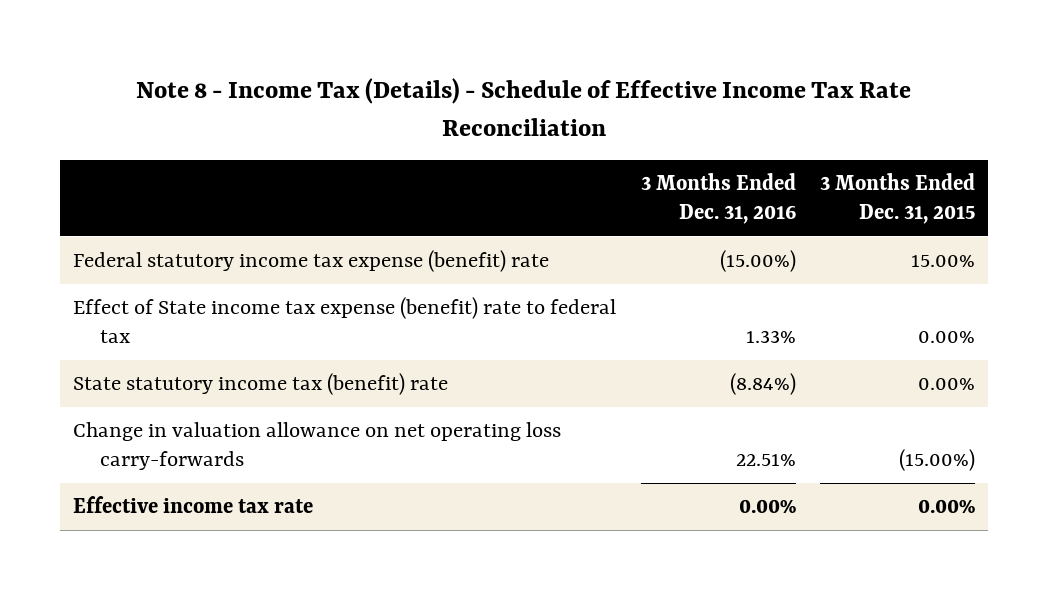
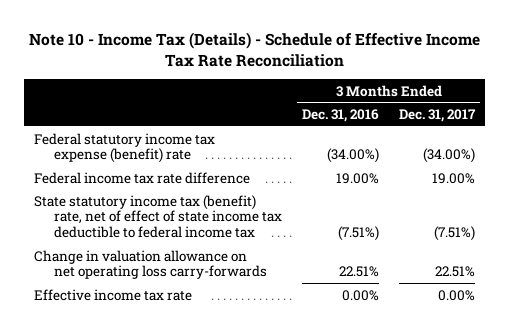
[136,78,912,136] Note 8 - Income Tax (Details) - Schedule of Effective Income Tax Rate Reconciliation -> [28,31,480,67] Note 10 - Income Tax (Details) - Schedule of Effective Income Tax Rate Reconciliation
[820,173,976,225] 3 Months Ended Dec. 31, 2015 -> none
none -> [399,108,477,122] Dec. 31, 2017
[719,250,796,273] (15.00%) -> [327,148,380,164] (34.00%)
[72,297,616,344] Effect of State income tax expense (benefit) rate to federal tax -> [34,171,251,184] Federal income tax rate difference
[745,330,796,344] 1.33% -> [336,172,380,184] 19.00%
[72,373,448,396] State statutory income tax (benefit) rate -> [34,194,282,238] State statutory income tax (benefit) rate, net of effect of state income tax deductible to federal income tax
[729,373,796,396] (8.84%) -> [338,225,380,241] (7.51%)

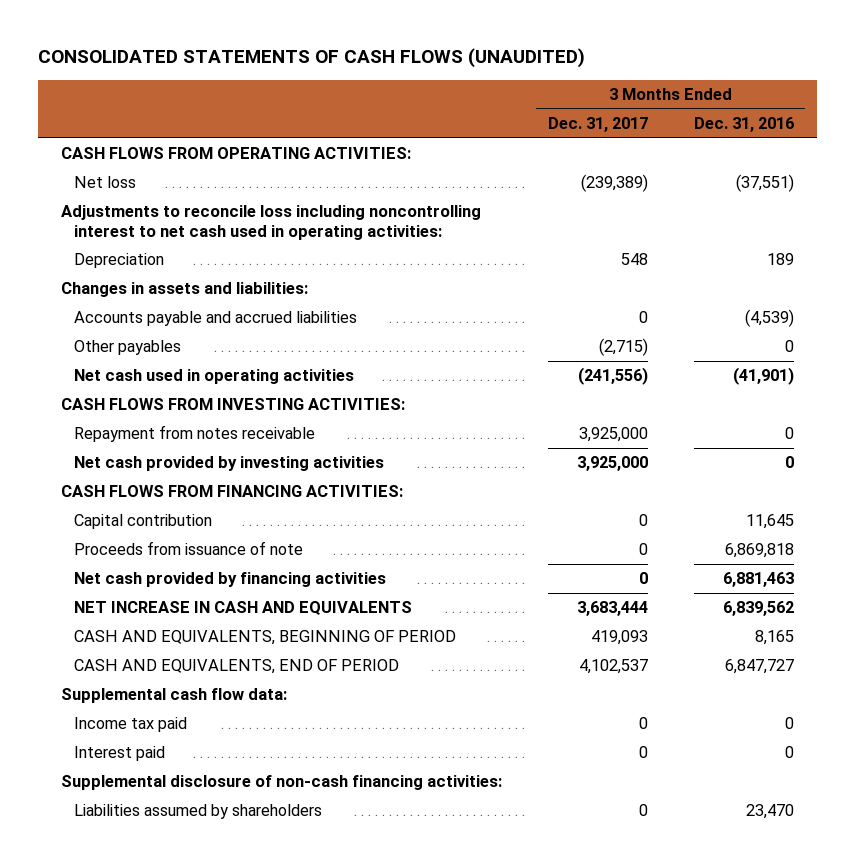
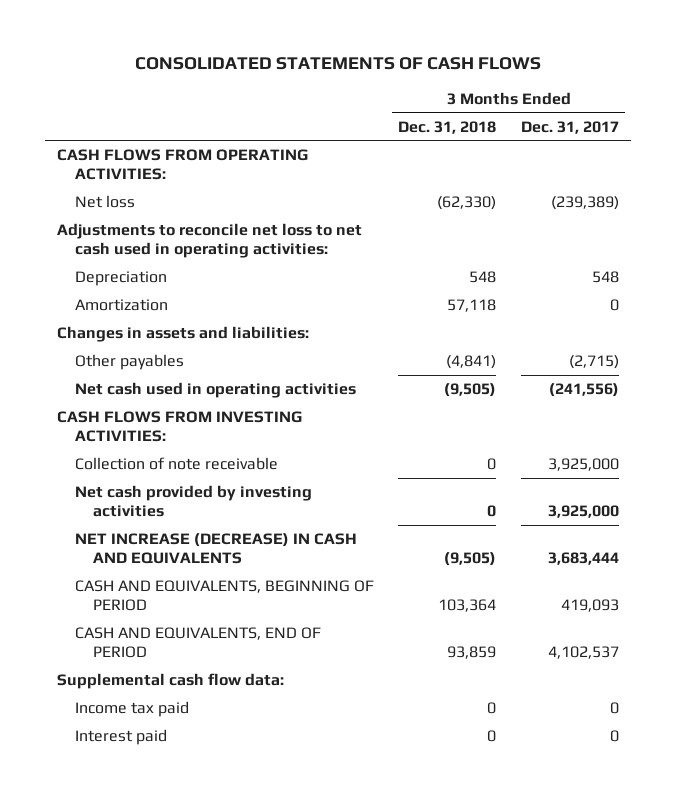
[37,48,585,69] CONSOLIDATED STATEMENTS OF CASH FLOWS (UNAUDITED) -> [134,57,541,71] CONSOLIDATED STATEMENTS OF CASH FLOWS
[693,117,794,133] Dec. 31, 2016 -> none
none -> [398,120,497,134] Dec. 31, 2018
[60,205,481,240] Adjustments to reconcile loss including noncontrolling interest to net cash used in operating activities: -> [56,222,362,259] Adjustments to reconcile net loss to net cash used in operating activities:
none -> [75,298,169,311] Amortization
[74,311,358,327] Accounts payable and accrued liabilities -> none
[74,425,316,443] Repayment from notes receivable -> [75,456,279,470] Collection of note receivable
[60,485,403,498] CASH FLOWS FROM FINANCING ACTIVITIES: -> none
[74,514,213,530] Capital contribution -> none
[74,541,304,556] Proceeds from issuance of note -> none
[74,572,387,588] Net cash provided by financing activities -> none
[74,601,413,616] NET INCREASE IN CASH AND EQUIVALENTS -> [75,532,358,565] NET INCREASE (DECREASE) IN CASH AND EQUIVALENTS
[60,775,502,791] Supplemental disclosure of non-cash financing activities: -> none
[74,804,323,820] Liabilities assumed by shareholders -> none

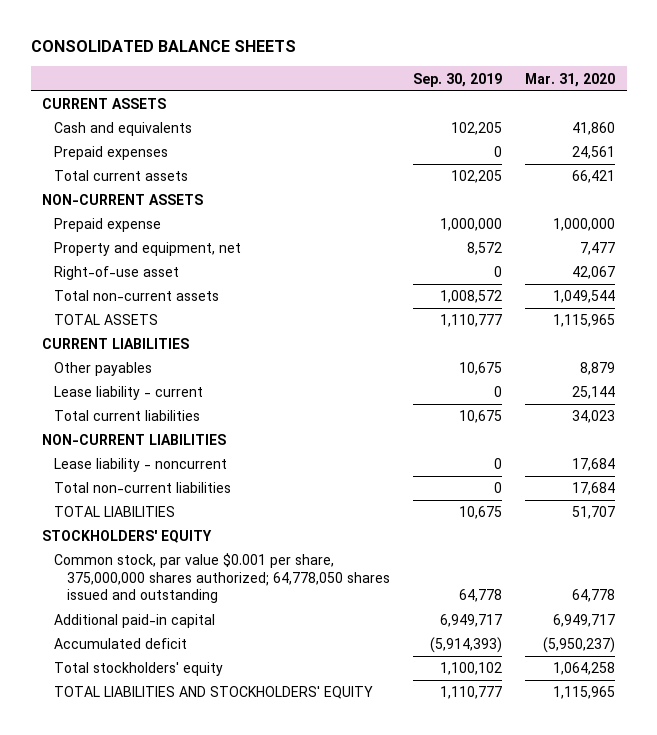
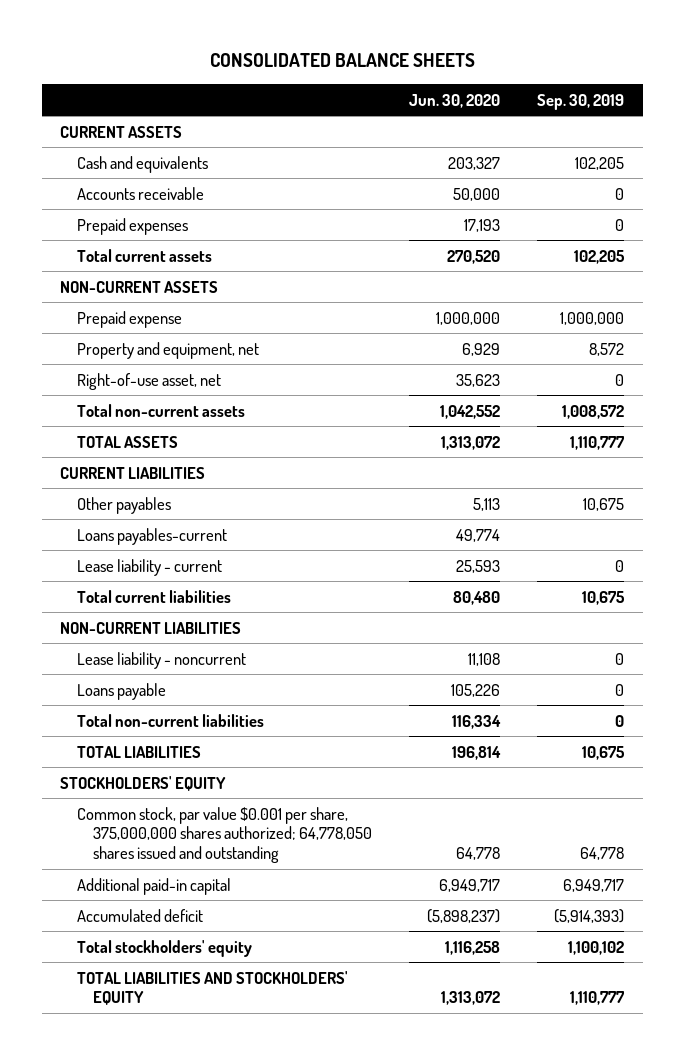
[525,72,616,87] Mar. 31, 2020 -> none
none -> [409,93,501,108] Jun. 30, 2020
none -> [76,186,204,200] Accounts receivable
[54,266,180,281] Right-of-use asset -> [76,372,221,390] Right-of-use asset, net
none -> [76,527,227,545] Loans payables-current
none -> [76,682,166,700] Loans payable

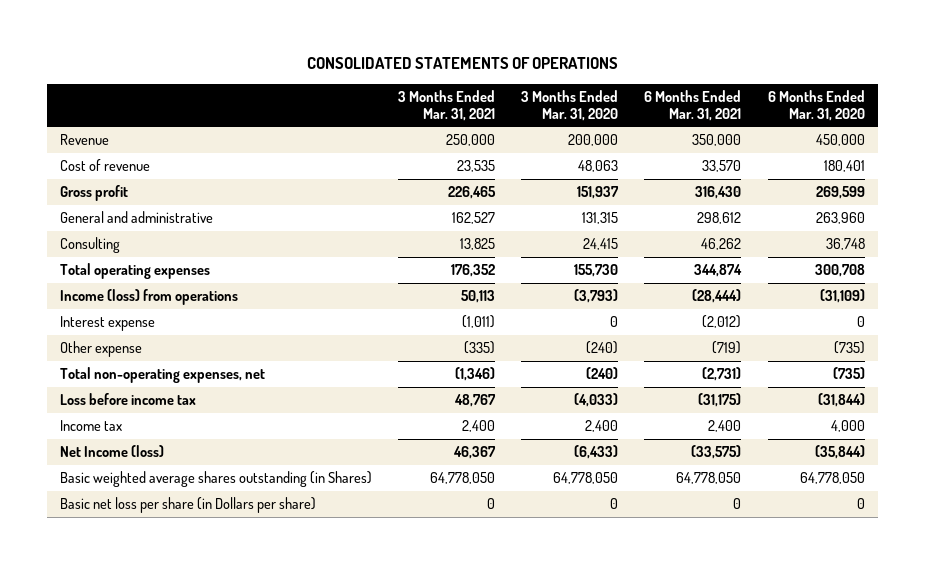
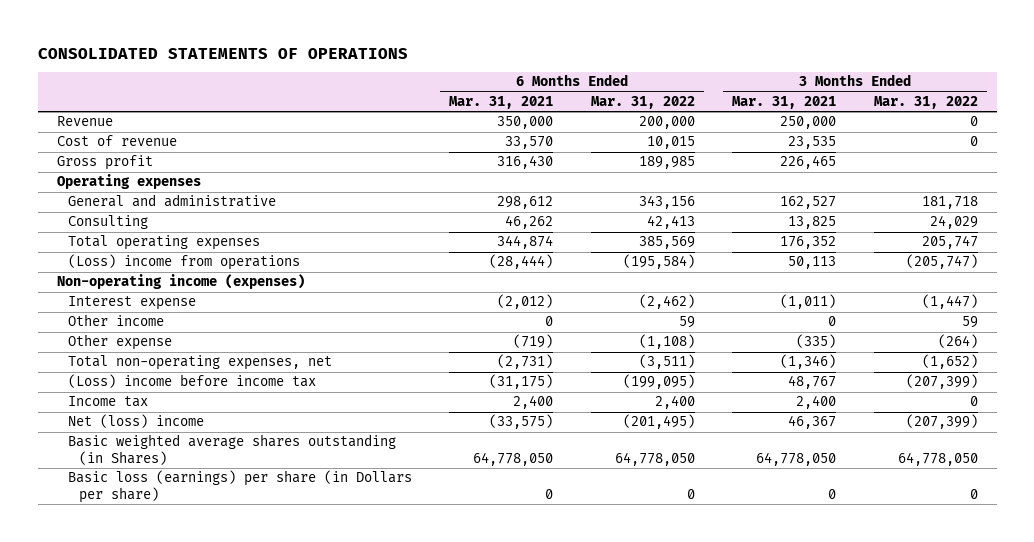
[521,89,619,121] 3 Months Ended Mar. 31, 2020 -> none
[767,89,865,121] 6 Months Ended Mar. 31, 2020 -> none
none -> [590,96,695,110] Mar. 31, 2022
none -> [873,96,978,110] Mar. 31, 2022
none -> [56,174,201,190] Operating expenses
[60,289,239,306] Income (loss) from operations -> [67,254,300,271] (Loss) income from operations
none -> [56,274,305,290] Non-operating income (expenses)
none -> [67,314,164,327] Other income
[60,393,197,406] Loss before income tax -> [67,374,316,389] (Loss) income before income tax
[60,445,165,458] Net Income (loss) -> [67,414,204,429] Net (loss) income
[60,497,317,514] Basic net loss per share (in Dollars per share) -> [67,470,412,503] Basic loss (earnings) per share (in Dollars per share)

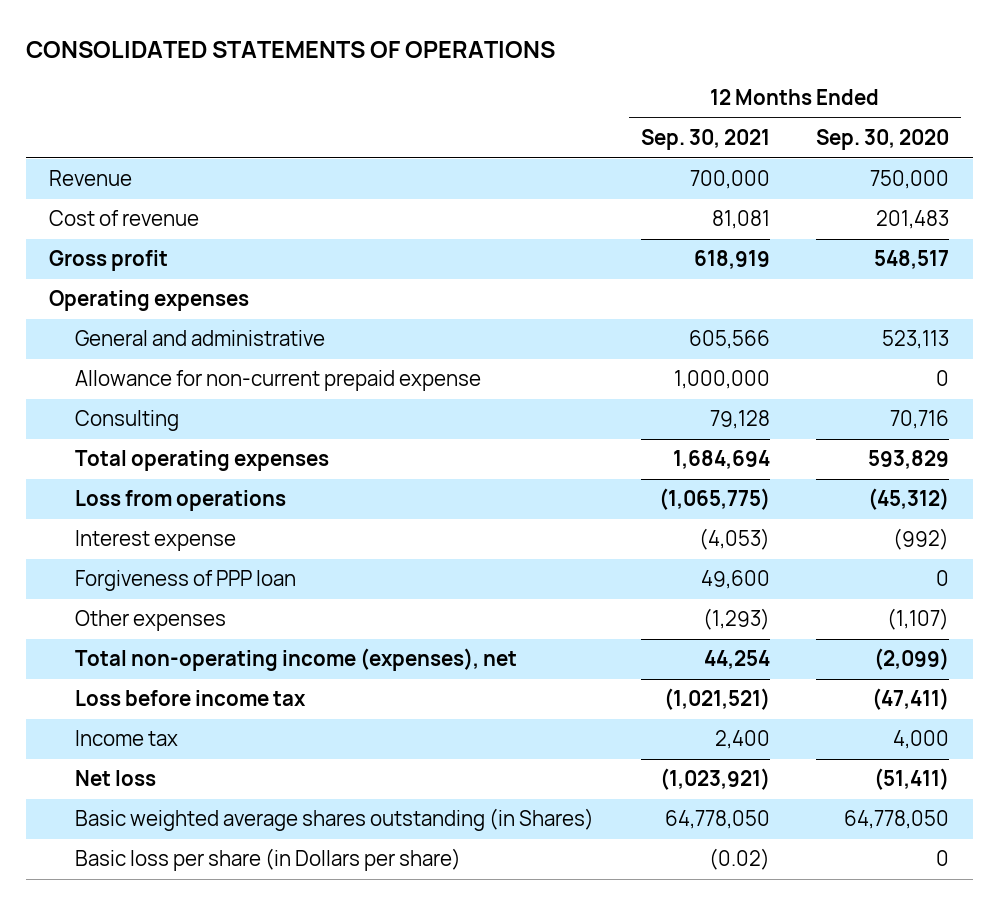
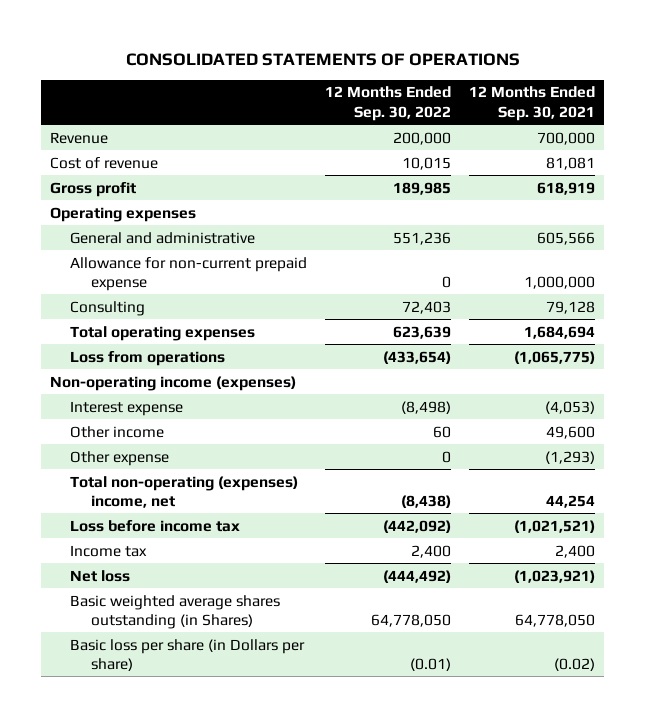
[816,129,950,151] Sep. 30, 2020 -> none
none -> [325,86,452,121] 12 Months Ended Sep. 30, 2022
none -> [49,375,296,391] Non-operating income (expenses)
[75,570,297,592] Forgiveness of PPP loan -> [70,425,165,438] Other income
[75,610,227,632] Other expenses -> [70,450,170,466] Other expense
[75,648,518,672] Total non-operating income (expenses), net -> [70,475,299,508] Total non-operating (expenses) income, net

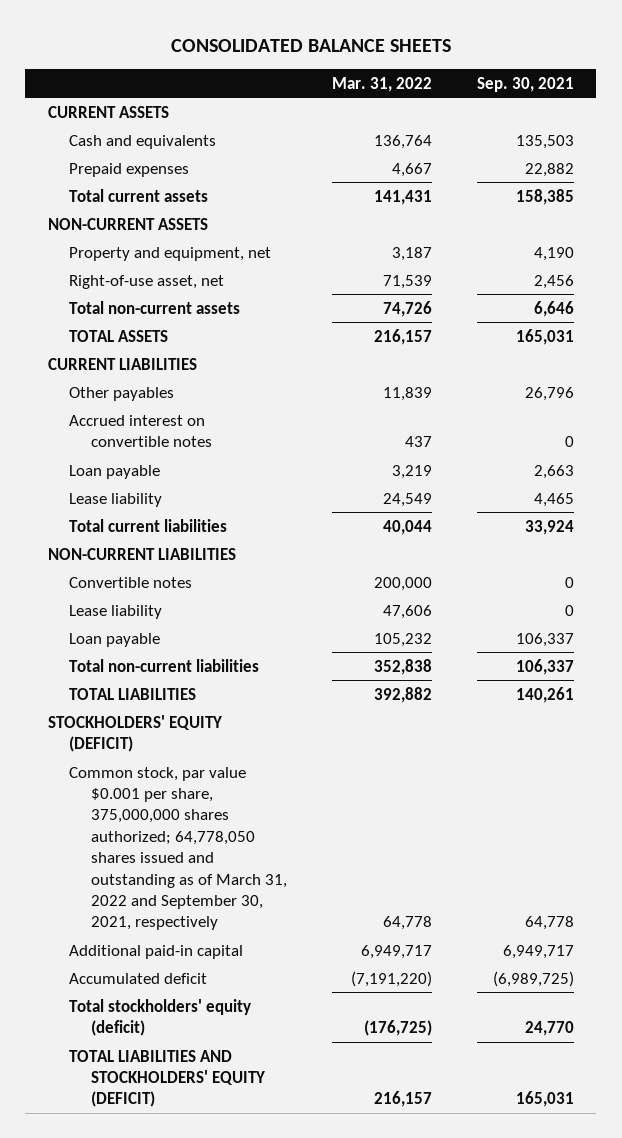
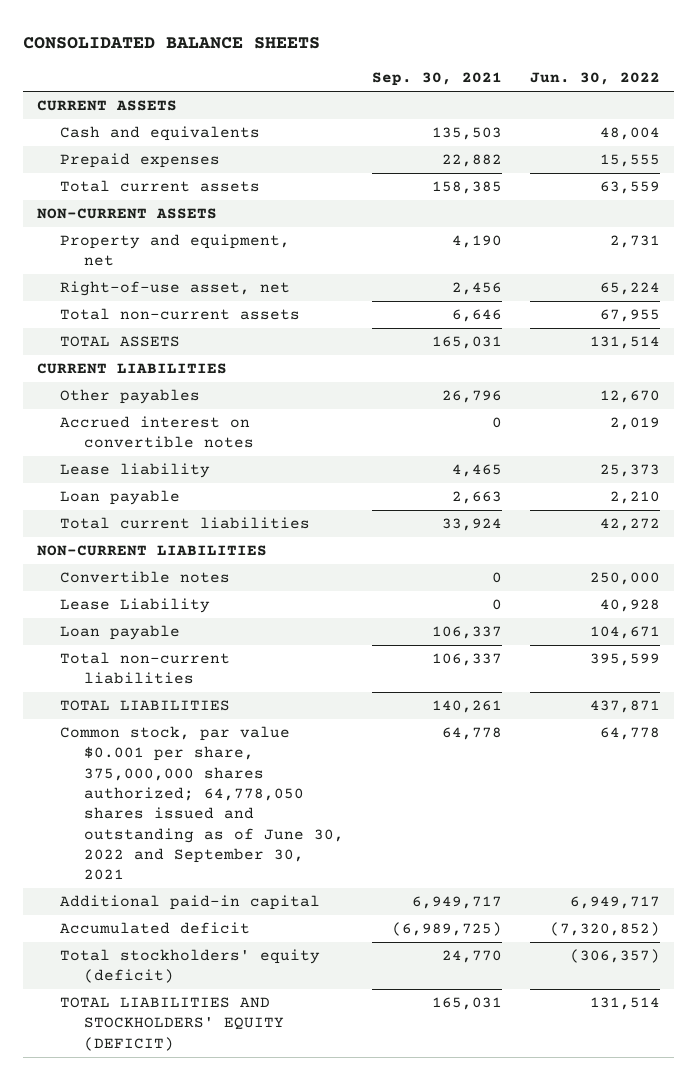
[332,76,433,92] Mar. 31, 2022 -> none
none -> [529,72,660,86] Jun. 30, 2022
[69,464,161,479] Loan payable -> [60,490,181,506] Loan payable
[69,604,163,619] Lease liability -> [60,598,211,614] Lease Liability
[47,714,222,753] STOCKHOLDERS' EQUITY (DEFICIT) -> none
[69,766,288,931] Common stock, par value $0.001 per share, 375,000,000 shares authorized; 64,778,050 shares issued and outstanding as of March 31, 2022 and September 30, 2021, respectively -> [60,726,344,881] Common stock, par value $0.001 per share, 375,000,000 shares authorized; 64,778,050 shares issued and outstanding as of June 30, 2022 and September 30, 2021

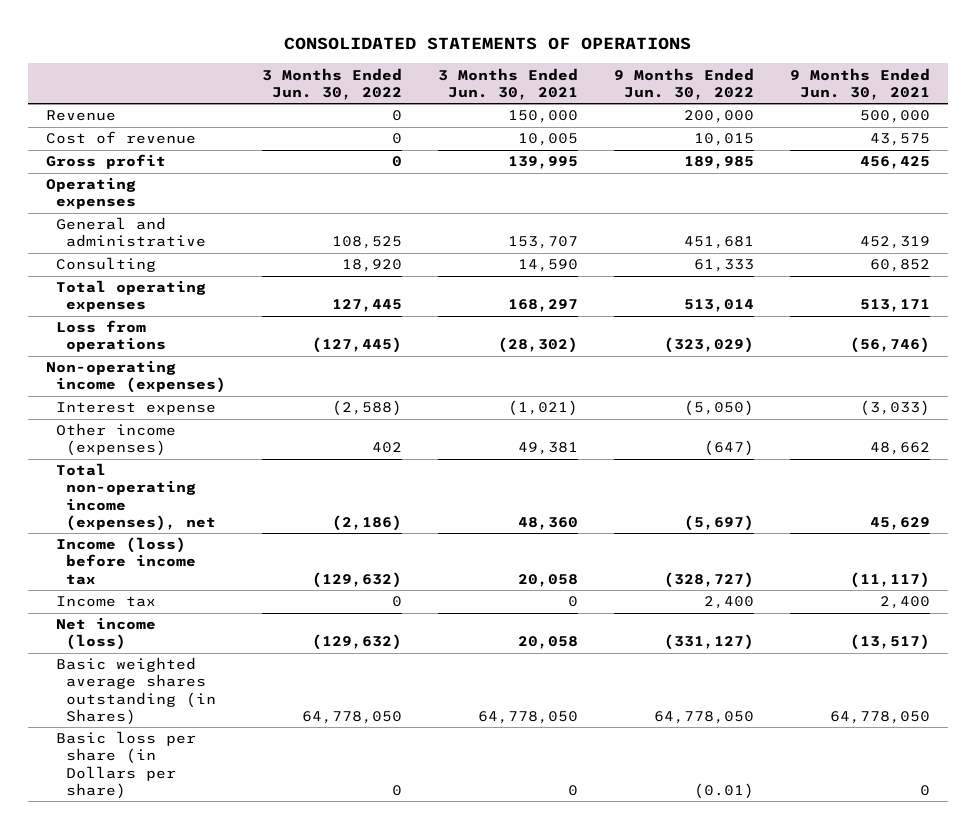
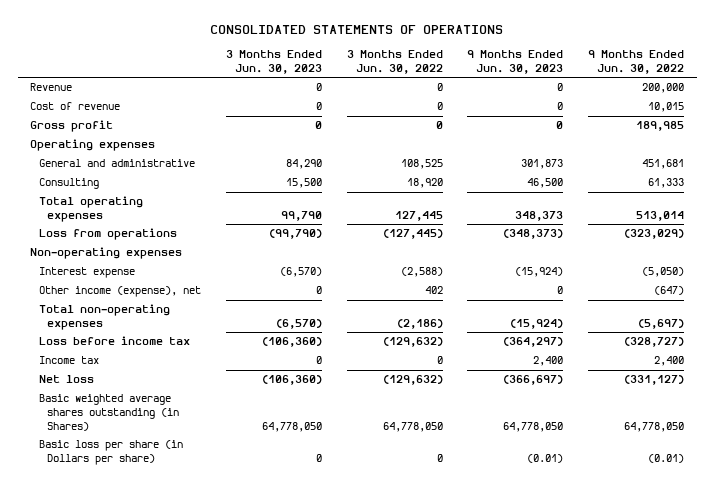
[437,67,578,100] 3 Months Ended Jun. 30, 2021 -> none
[789,67,930,100] 9 Months Ended Jun. 30, 2021 -> none
none -> [225,50,322,74] 3 Months Ended Jun. 30, 2023
none -> [467,50,564,74] 9 Months Ended Jun. 30, 2023
[45,360,227,394] Non-operating income (expenses) -> [30,247,183,260] Non-operating expenses
[56,423,177,457] Other income (expenses) -> [38,286,201,298] Other income (expense), net
[56,463,217,531] Total non-operating income (expenses), net -> [38,304,170,331] Total non-operating expenses
[56,537,197,585] Income (loss) before income tax -> [38,336,190,346] Loss before income tax
[56,617,157,651] Net income (loss) -> [38,375,94,384] Net loss

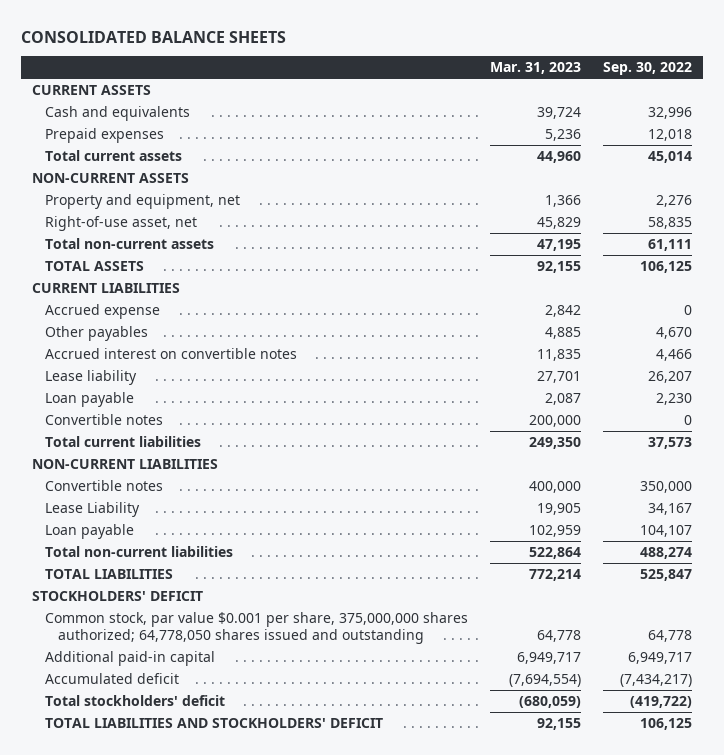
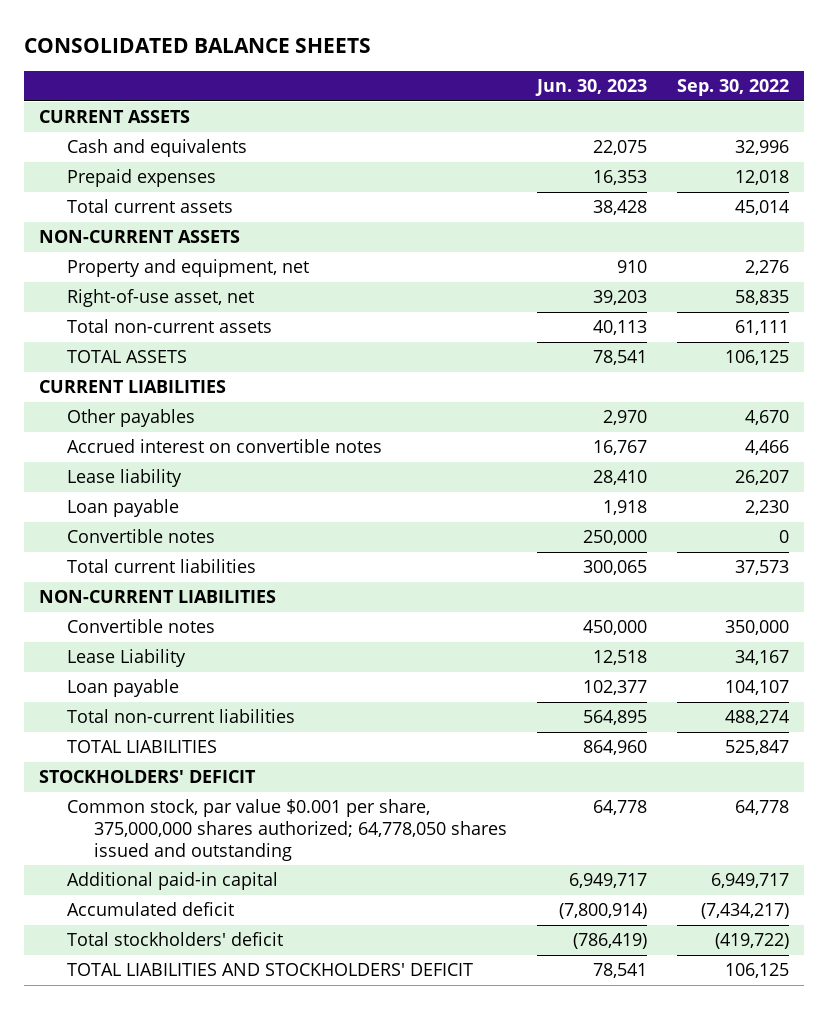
[489,62,581,75] Mar. 31, 2023 -> none
none -> [535,79,648,97] Jun. 30, 2023
[44,303,160,319] Accrued expense -> none

